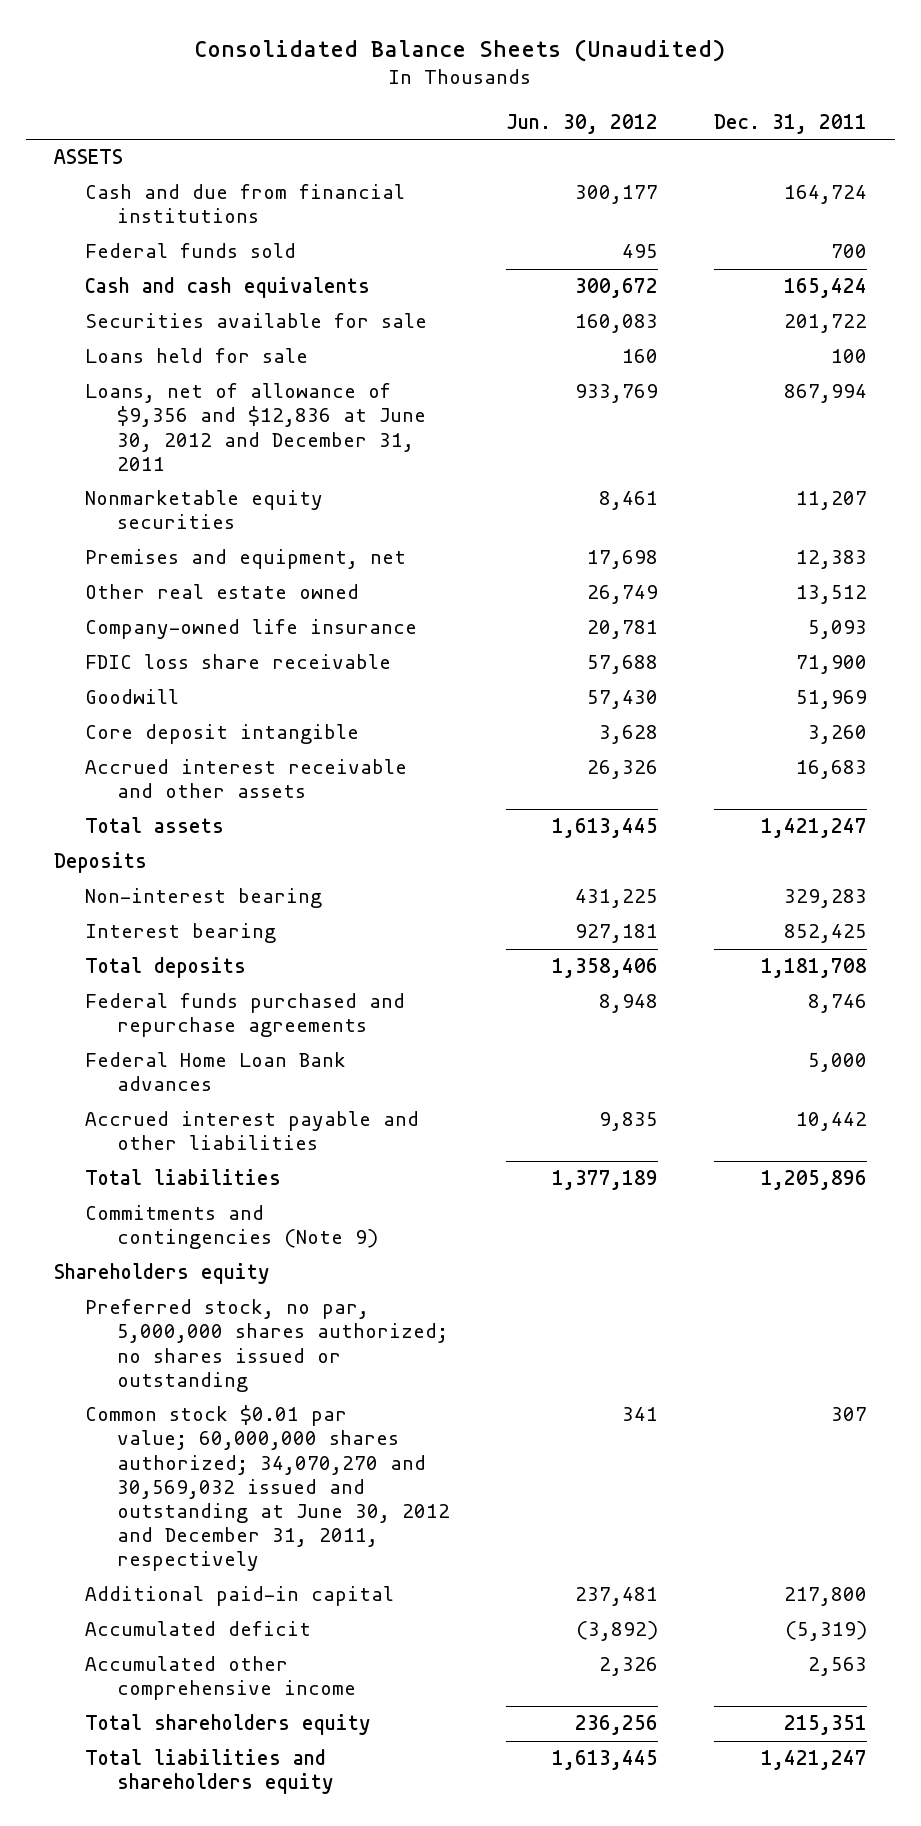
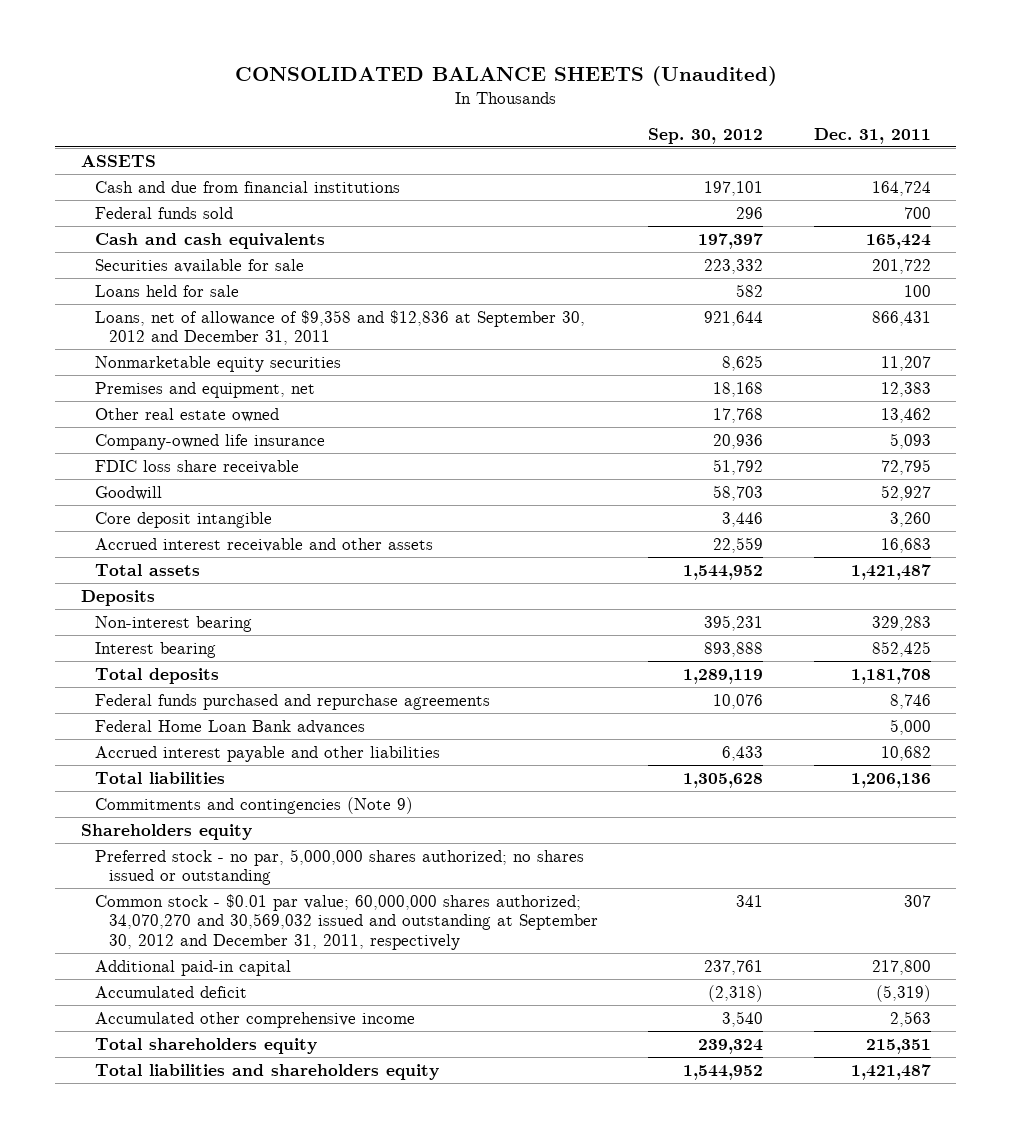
[194,39,726,63] Consolidated Balance Sheets (Unaudited) -> [234,66,777,87] CONSOLIDATED BALANCE SHEETS (Unaudited)
[506,114,659,135] Jun. 30, 2012 -> none
none -> [648,127,764,144] Sep. 30, 2012
[85,383,427,471] Loans, net of allowance of $9,356 and $12,836 at June 30, 2012 and December 31, 2011 -> [94,309,585,346] Loans, net of allowance of $9,358 and $12,836 at September 30, 2012 and December 31, 2011
[784,384,868,404] 867,994 -> [871,310,931,326] 866,431
[796,585,868,605] 13,512 -> [880,407,931,423] 13,462
[796,655,868,675] 71,900 -> [880,458,931,475] 72,795
[796,690,868,710] 51,969 -> [880,484,931,501] 52,927
[761,818,868,839] 1,421,247 -> [850,563,931,580] 1,421,487
[796,1112,868,1132] 10,442 -> [880,745,931,761] 10,682
[761,1170,868,1191] 1,205,896 -> [850,772,931,788] 1,206,136
[85,1299,449,1392] Preferred stock, no par, 5,000,000 shares authorized; no shares issued or outstanding -> [94,848,584,886] Preferred stock - no par, 5,000,000 shares authorized; no shares issued or outstanding
[85,1405,451,1572] Common stock $0.01 par value; 60,000,000 shares authorized; 34,070,270 and 30,569,032 issued and outstanding at June 30, 2012 and December 31, 2011, respectively -> [94,893,598,950] Common stock - $0.01 par value; 60,000,000 shares authorized; 34,070,270 and 30,569,032 issued and outstanding at September 30, 2012 and December 31, 2011, respectively
[761,1750,868,1771] 1,421,247 -> [850,1063,931,1080] 1,421,487

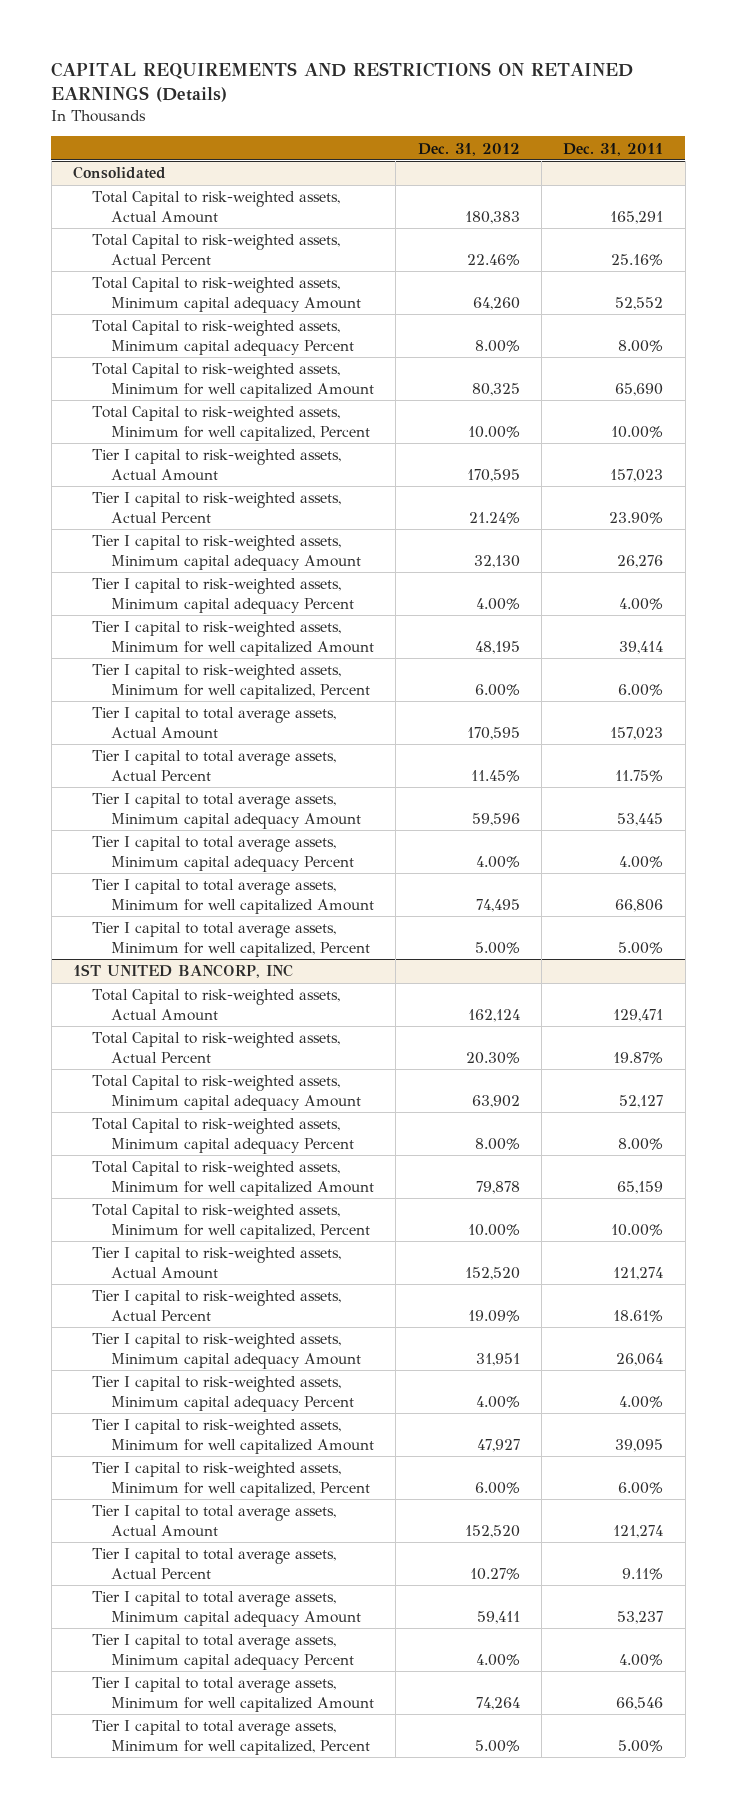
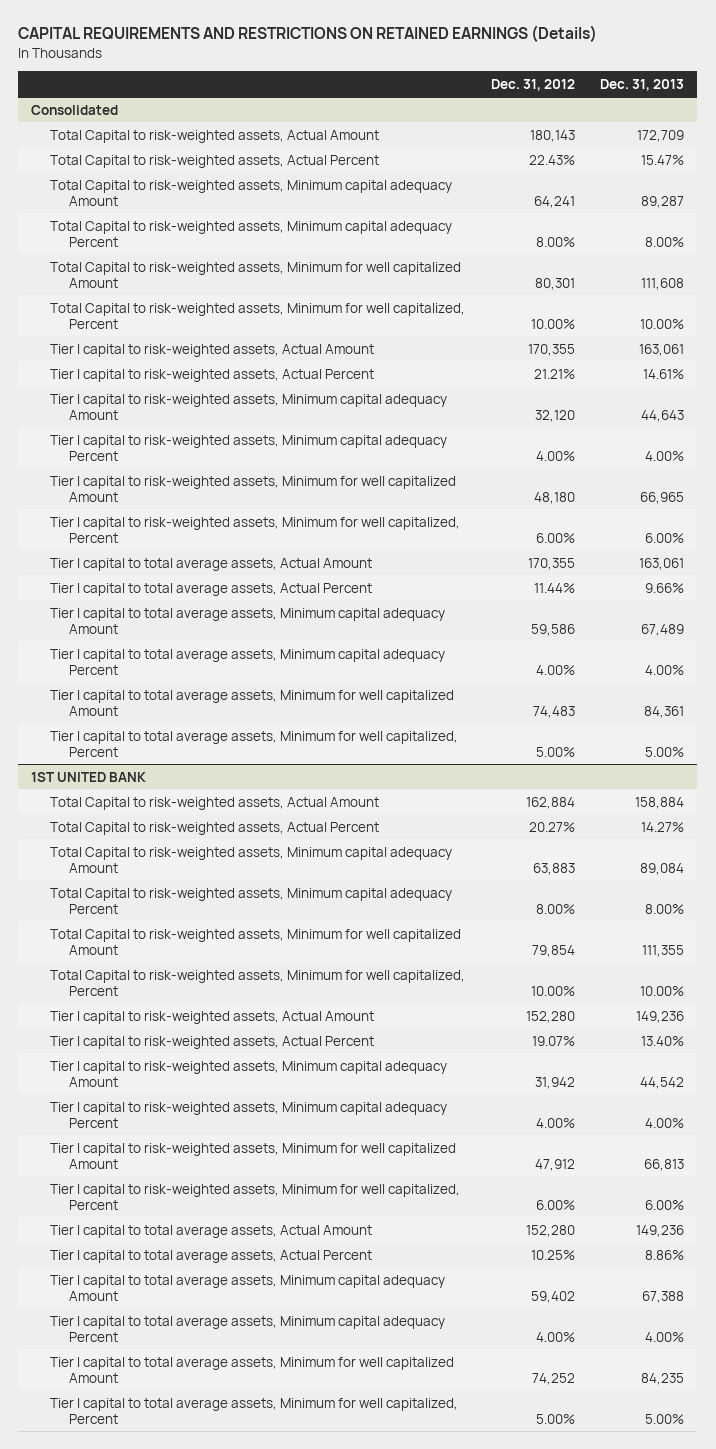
[563,142,664,156] Dec. 31, 2011 -> none
none -> [600,78,685,91] Dec. 31, 2013
[464,210,520,224] 180,383 -> [529,129,575,142] 180,143
[466,253,520,266] 22.46% -> [528,154,575,165] 22.43%
[472,296,520,310] 64,260 -> [533,195,575,208] 64,241
[471,382,520,396] 80,325 -> [534,277,575,290] 80,301
[466,468,520,482] 170,595 -> [527,343,575,356] 170,355
[468,511,520,524] 21.24% -> [533,368,575,379] 21.21%
[473,554,520,568] 32,130 -> [534,409,575,422] 32,120
[474,640,520,654] 48,195 -> [533,491,575,504] 48,180
[466,726,520,740] 170,595 -> [527,557,575,570] 170,355
[470,769,520,782] 11.45% -> [533,582,575,593] 11.44%
[471,812,520,826] 59,596 -> [530,623,575,636] 59,586
[475,898,520,912] 74,495 -> [532,705,575,718] 74,483
[73,964,294,979] 1ST UNITED BANCORP, INC -> none
none -> [31,771,147,782] 1ST UNITED BANK
[467,1008,520,1022] 162,124 -> [525,796,575,809] 162,884
[465,1051,520,1064] 20.30% -> [528,821,575,832] 20.27%
[471,1094,520,1108] 63,902 -> [532,862,575,875] 63,883
[475,1180,520,1194] 79,878 -> [531,944,575,957] 79,854
[464,1266,520,1280] 152,520 -> [525,1010,575,1023] 152,280
[467,1309,520,1322] 19.09% -> [531,1035,575,1046] 19.07%
[475,1352,520,1366] 31,951 -> [534,1076,575,1089] 31,942
[476,1438,520,1452] 47,927 -> [534,1158,575,1171] 47,912
[464,1524,520,1538] 152,520 -> [525,1224,575,1237] 152,280
[469,1567,520,1580] 10.27% -> [530,1249,575,1260] 10.25%
[476,1610,520,1624] 59,411 -> [530,1290,575,1303] 59,402
[475,1696,520,1710] 74,264 -> [531,1372,575,1385] 74,252

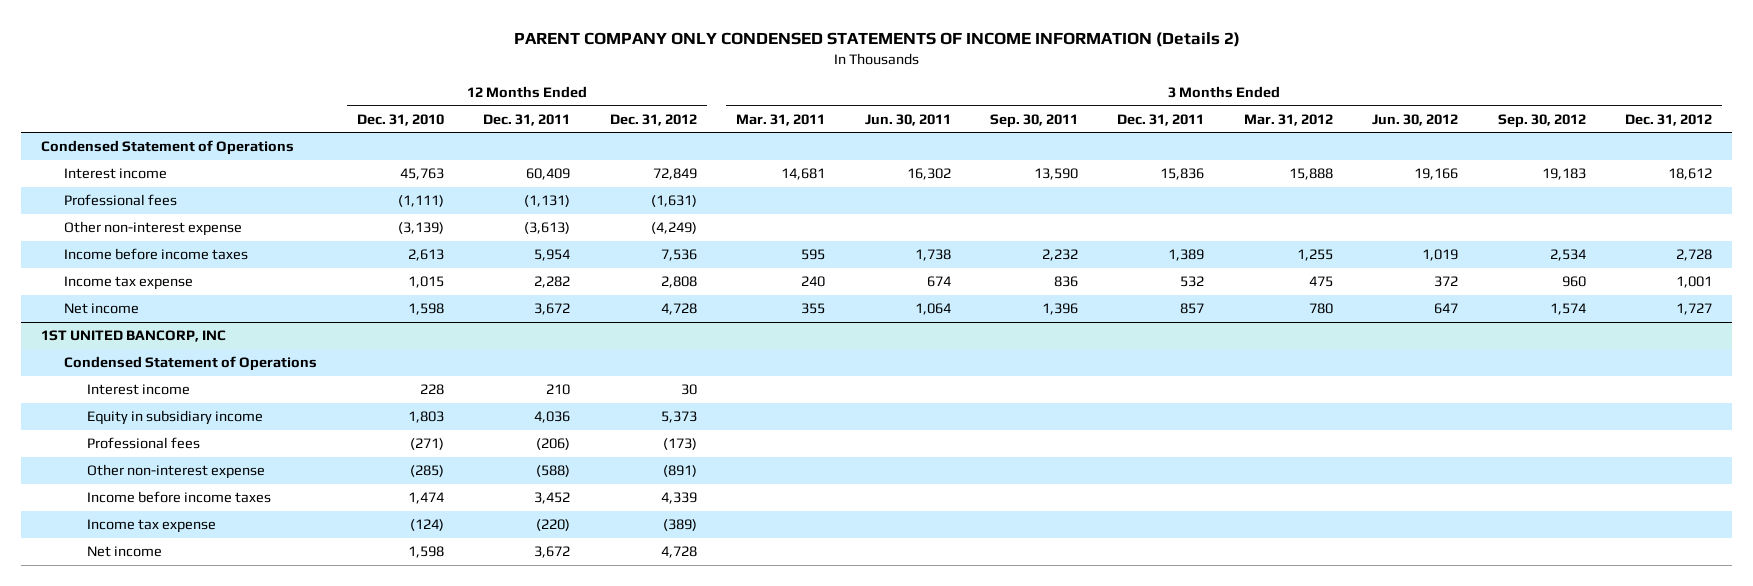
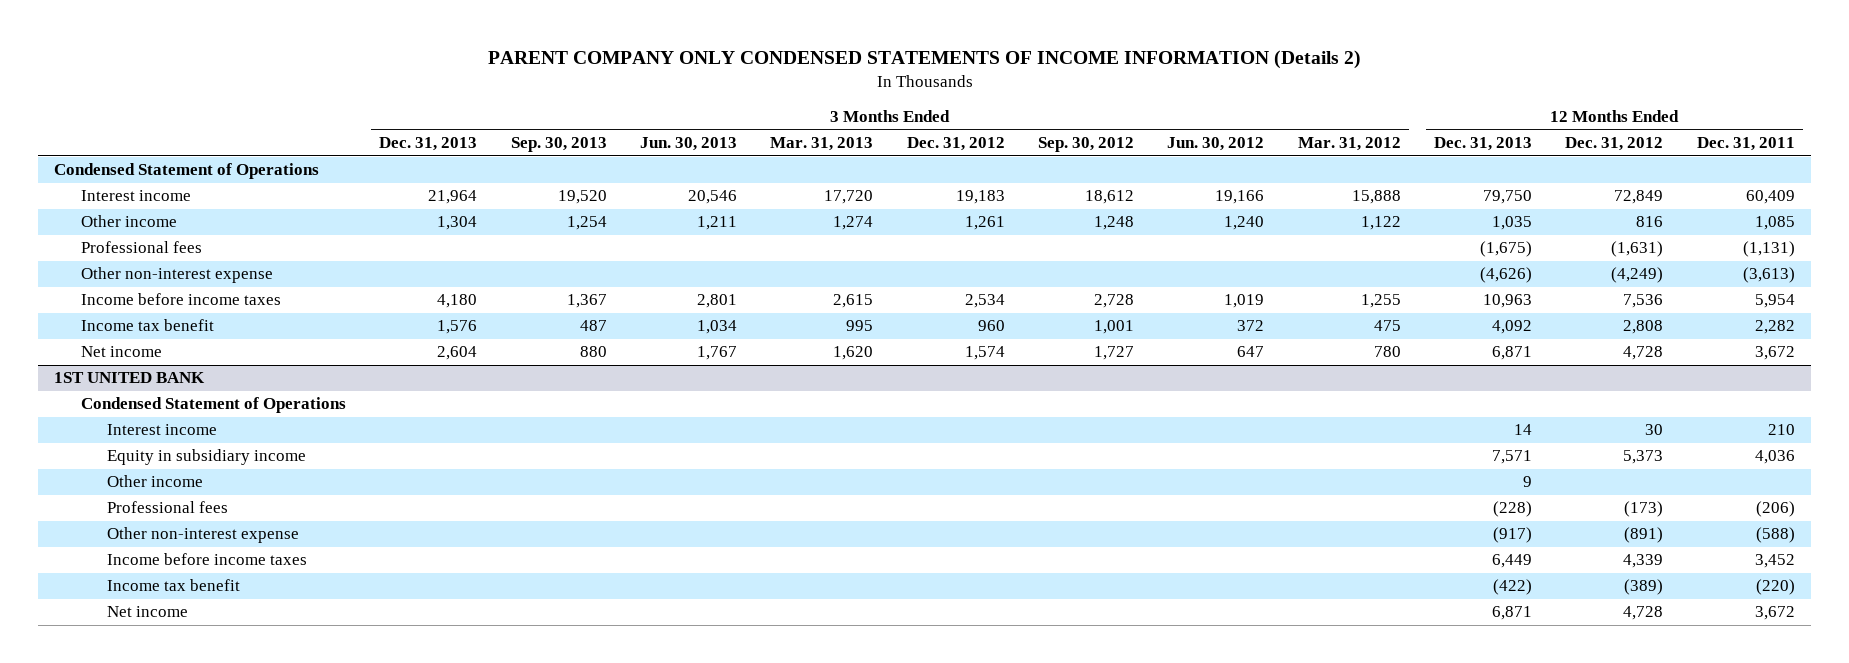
[356,113,444,126] Dec. 31, 2010 -> none
[736,113,826,126] Mar. 31, 2011 -> none
[864,113,951,126] Jun. 30, 2011 -> none
[990,113,1079,128] Sep. 30, 2011 -> none
[1117,113,1205,126] Dec. 31, 2011 -> none
none -> [379,137,478,152] Dec. 31, 2013
none -> [510,137,607,153] Sep. 30, 2013
none -> [639,137,737,152] Jun. 30, 2013
none -> [770,137,874,152] Mar. 31, 2013
none -> [1434,137,1533,152] Dec. 31, 2013
[1541,168,1586,181] 19,183 -> [1084,190,1134,205] 18,612
[1668,168,1713,181] 18,612 -> [955,190,1005,205] 19,183
none -> [80,215,177,228] Other income
[41,330,227,343] 1ST UNITED BANCORP, INC -> none
[1549,249,1586,262] 2,534 -> [1093,294,1134,309] 2,728
[1676,249,1713,262] 2,728 -> [964,294,1005,309] 2,534
[64,276,194,291] Income tax expense -> [80,319,214,332] Income tax benefit
[1561,276,1586,288] 960 -> [1093,320,1134,335] 1,001
[1676,276,1713,289] 1,001 -> [977,320,1005,332] 960
[1549,303,1586,316] 1,574 -> [1093,346,1134,361] 1,727
[1676,303,1713,316] 1,727 -> [964,346,1005,361] 1,574
none -> [54,372,206,384] 1ST UNITED BANK
none -> [107,475,204,488] Other income
[87,519,217,534] Income tax expense -> [107,579,241,592] Income tax benefit

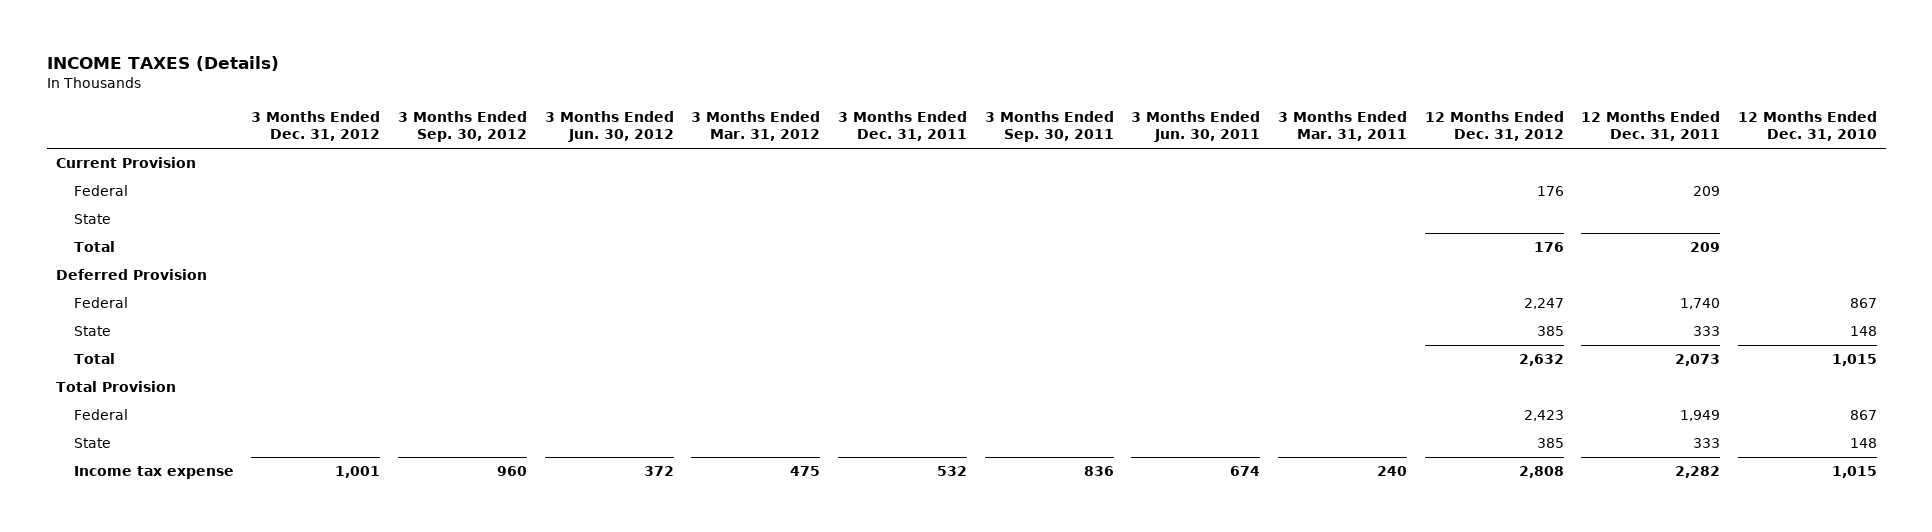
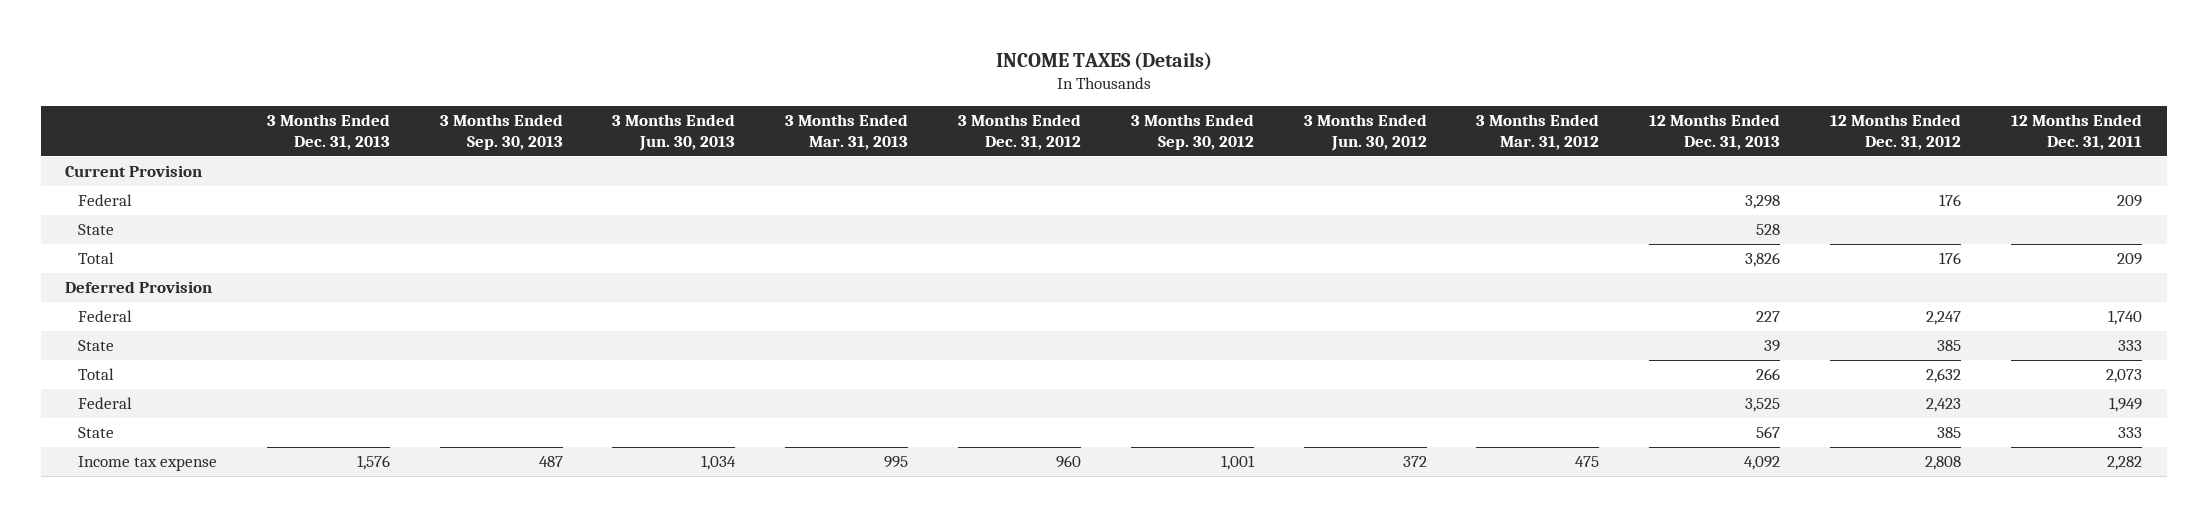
[838,110,968,142] 3 Months Ended Dec. 31, 2011 -> none
[984,110,1114,143] 3 Months Ended Sep. 30, 2011 -> none
[1131,110,1261,143] 3 Months Ended Jun. 30, 2011 -> none
[1277,110,1407,142] 3 Months Ended Mar. 31, 2011 -> none
[1737,110,1877,142] 12 Months Ended Dec. 31, 2010 -> none
none -> [266,114,390,150] 3 Months Ended Dec. 31, 2013
none -> [439,114,563,150] 3 Months Ended Sep. 30, 2013
none -> [612,114,736,151] 3 Months Ended Jun. 30, 2013
none -> [785,114,909,150] 3 Months Ended Mar. 31, 2013
none -> [1649,114,1781,150] 12 Months Ended Dec. 31, 2013
[55,381,176,393] Total Provision -> none
[335,466,381,479] 1,001 -> [1056,455,1082,469] 960
[497,466,528,477] 960 -> [1220,455,1255,471] 1,001

